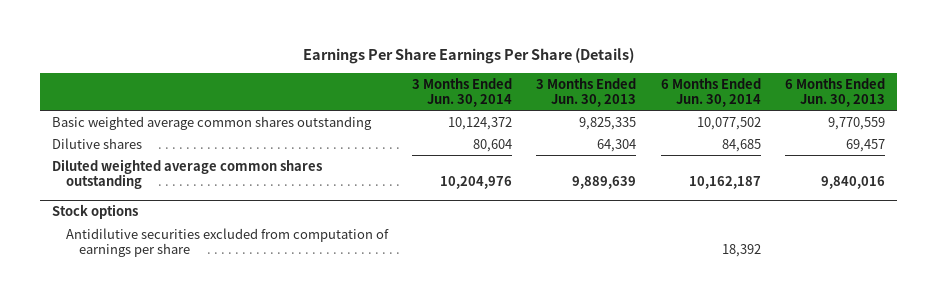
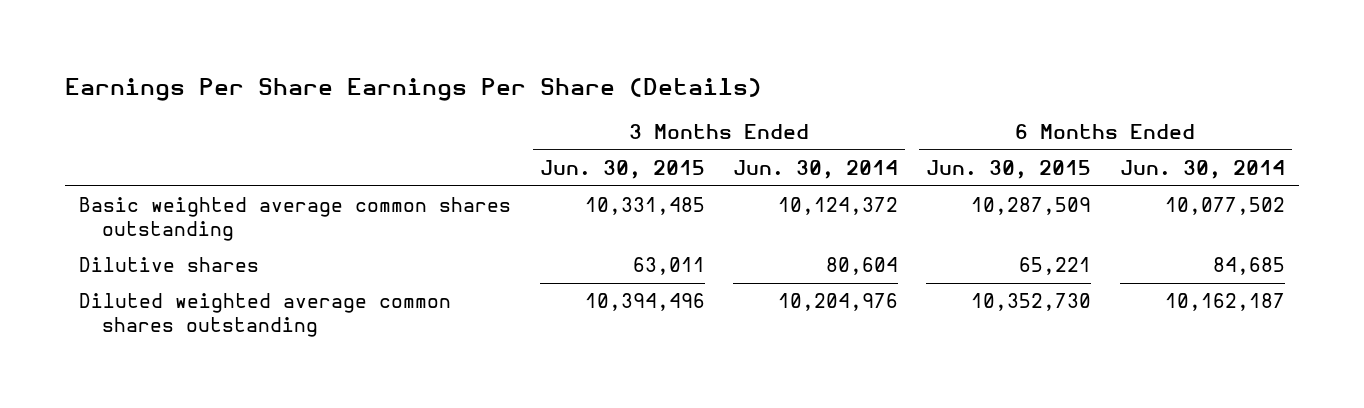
[536,77,637,107] 3 Months Ended Jun. 30, 2013 -> none
[785,77,886,107] 6 Months Ended Jun. 30, 2013 -> none
none -> [539,159,705,179] Jun. 30, 2015
none -> [926,159,1092,179] Jun. 30, 2015
[52,204,139,220] Stock options -> none
[65,227,389,258] Antidilutive securities excluded from computation of earnings per share -> none

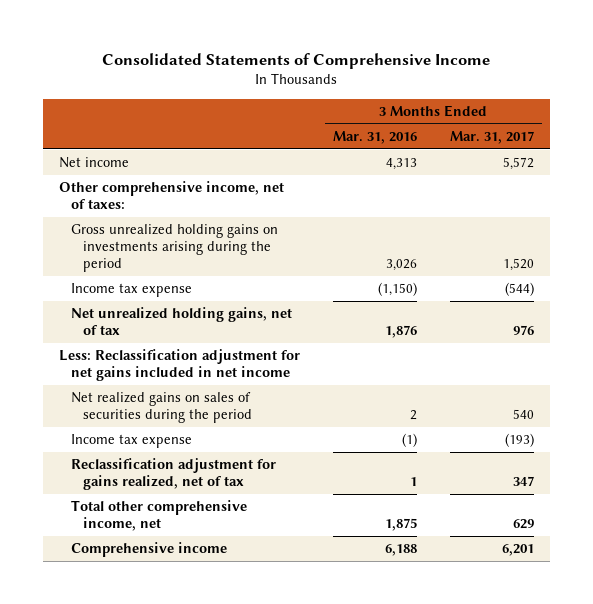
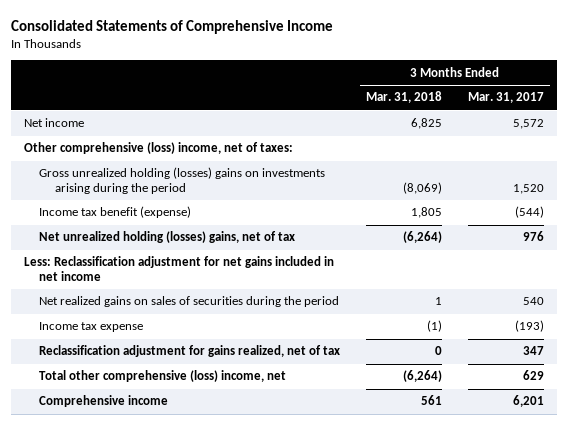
[332,130,417,144] Mar. 31, 2016 -> none
none -> [366,91,443,104] Mar. 31, 2018
[58,181,284,210] Other comprehensive income, net of taxes: -> [24,142,294,155] Other comprehensive (loss) income, net of taxes:
[70,224,278,273] Gross unrealized holding gains on investments arising during the period -> [39,167,326,195] Gross unrealized holding (losses) gains on investments arising during the period
[70,283,192,298] Income tax expense -> [39,206,192,219] Income tax benefit (expense)
[70,307,292,336] Net unrealized holding gains, net of tax -> [39,231,296,244] Net unrealized holding (losses) gains, net of tax
[70,500,247,532] Total other comprehensive income, net -> [39,370,287,383] Total other comprehensive (loss) income, net

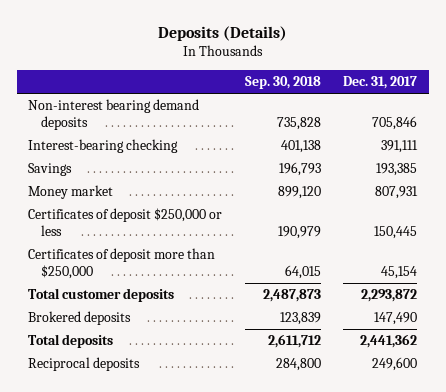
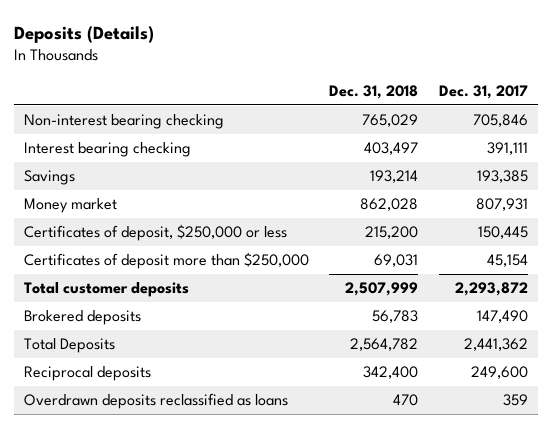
[244,75,321,89] Sep. 30, 2018 -> none
none -> [329,84,419,99] Dec. 31, 2018
[28,99,200,131] Non-interest bearing demand deposits -> [23,114,224,130] Non-interest bearing checking
[28,139,179,154] Interest-bearing checking -> [23,142,191,158] Interest bearing checking
[28,208,223,237] Certificates of deposit $250,000 or less -> [23,224,287,242] Certificates of deposit, $250,000 or less
[28,334,114,349] Total deposits -> [23,338,115,354] Total Deposits
none -> [23,393,288,410] Overdrawn deposits reclassified as loans

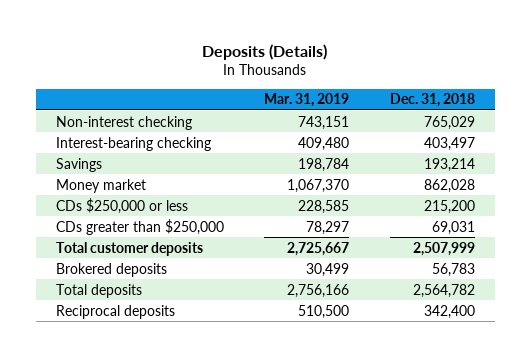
[438,84,528,99] Dec. 31, 2017 -> none
none -> [264,93,350,108] Mar. 31, 2019
[23,114,224,130] Non-interest bearing checking -> [55,115,192,130] Non-interest checking
[23,142,191,158] Interest bearing checking -> [55,136,211,151] Interest-bearing checking
[23,224,287,242] Certificates of deposit, $250,000 or less -> [55,197,188,214] CDs $250,000 or less
[23,252,309,270] Certificates of deposit more than $250,000 -> [55,218,224,235] CDs greater than $250,000
[23,338,115,354] Total Deposits -> [55,283,142,298] Total deposits
[23,393,288,410] Overdrawn deposits reclassified as loans -> none

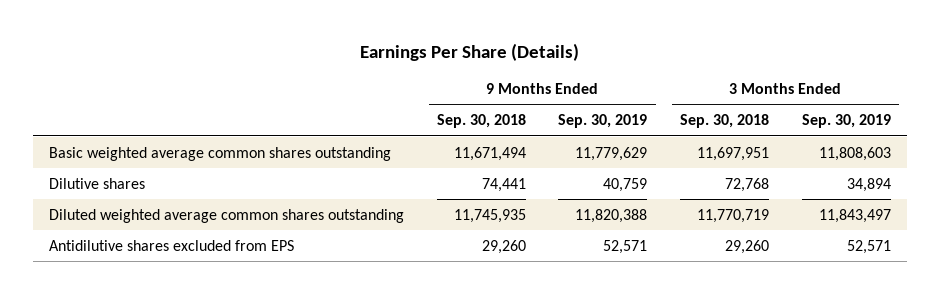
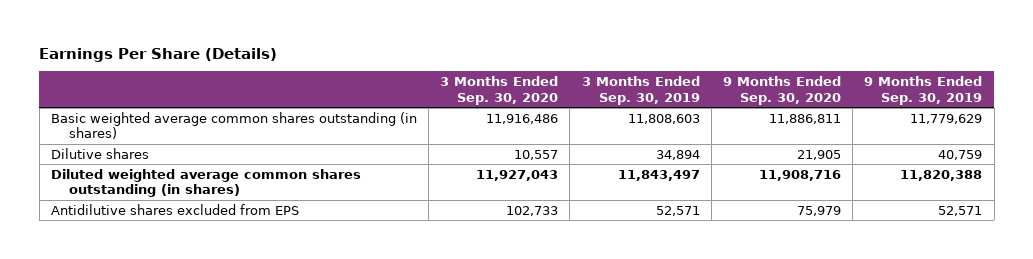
[436,114,526,129] Sep. 30, 2018 -> none
[680,114,770,129] Sep. 30, 2018 -> none
none -> [440,76,559,105] 3 Months Ended Sep. 30, 2020
none -> [722,76,841,105] 9 Months Ended Sep. 30, 2020
[49,146,392,161] Basic weighted average common shares outstanding -> [50,111,417,140] Basic weighted average common shares outstanding (in shares)
[49,208,405,223] Diluted weighted average common shares outstanding -> [50,168,361,198] Diluted weighted average common shares outstanding (in shares)

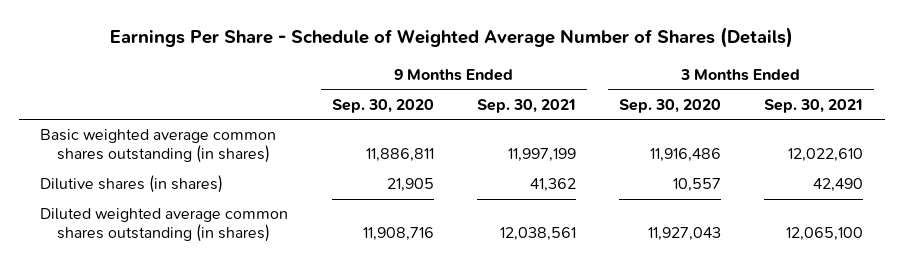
[39,47,278,62] Earnings Per Share (Details) -> [109,27,793,49] Earnings Per Share - Schedule of Weighted Average Number of Shares (Details)
[581,76,700,105] 3 Months Ended Sep. 30, 2019 -> none
[864,76,983,105] 9 Months Ended Sep. 30, 2019 -> none
none -> [476,98,576,113] Sep. 30, 2021
none -> [764,98,864,113] Sep. 30, 2021
[50,147,149,159] Dilutive shares -> [40,175,224,194] Dilutive shares (in shares)
[50,203,299,215] Antidilutive shares excluded from EPS -> none

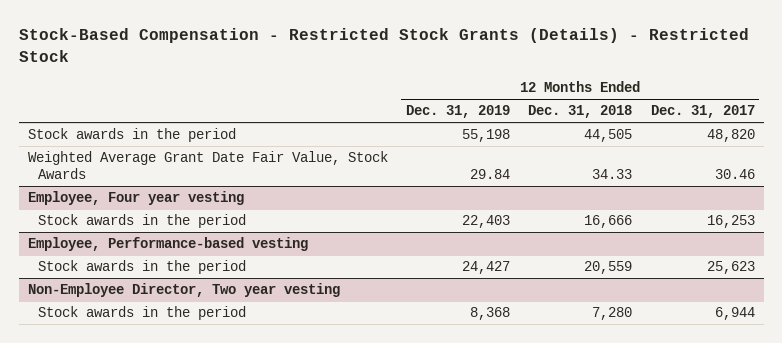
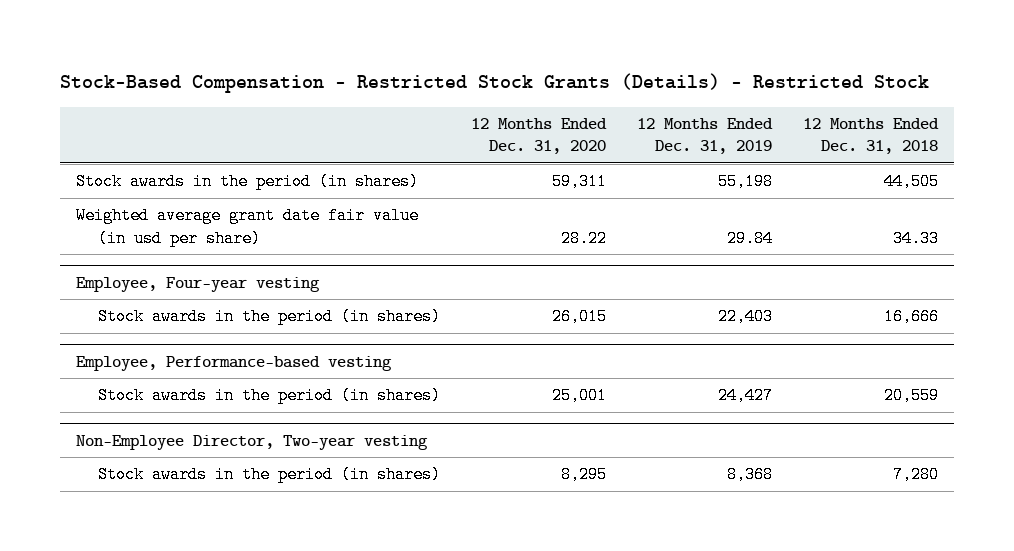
[650,105,755,119] Dec. 31, 2017 -> none
none -> [470,117,607,155] 12 Months Ended Dec. 31, 2020
[27,128,236,143] Stock awards in the period -> [76,173,420,191] Stock awards in the period (in shares)
[27,151,388,179] Weighted Average Grant Date Fair Value, Stock Awards -> [76,207,420,247] Weighted average grant date fair value (in usd per share)
[27,191,244,206] Employee, Four year vesting -> [76,276,321,292] Employee, Four-year vesting
[38,214,247,229] Stock awards in the period -> [97,308,441,326] Stock awards in the period (in shares)
[38,260,247,275] Stock awards in the period -> [97,387,441,405] Stock awards in the period (in shares)
[27,283,340,298] Non-Employee Director, Two year vesting -> [76,434,429,450] Non-Employee Director, Two-year vesting
[38,306,247,321] Stock awards in the period -> [97,466,441,484] Stock awards in the period (in shares)

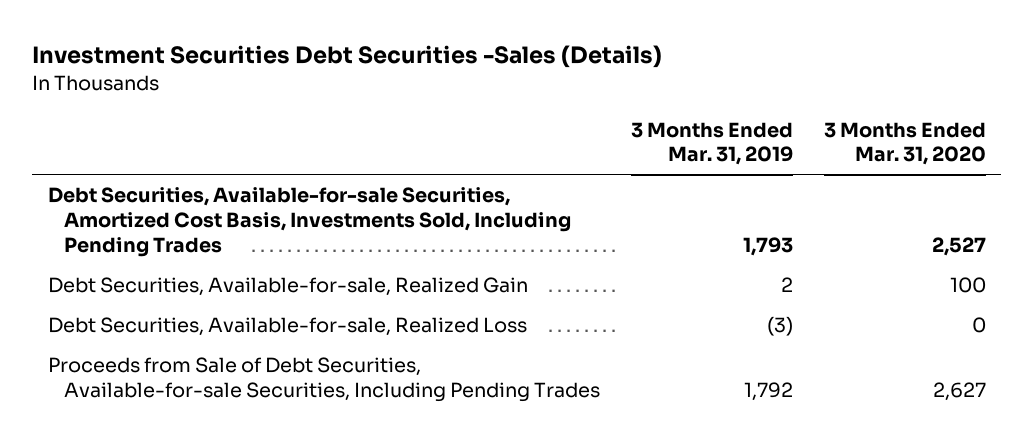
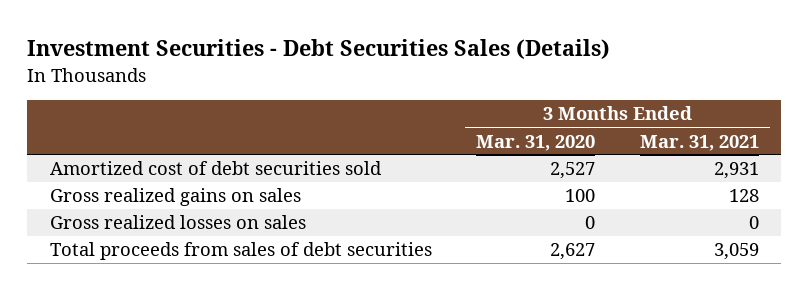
[32,44,663,68] Investment Securities Debt Securities -Sales (Details) -> [27,39,611,60] Investment Securities - Debt Securities Sales (Details)
[630,121,793,166] 3 Months Ended Mar. 31, 2019 -> none
none -> [639,134,759,151] Mar. 31, 2021
[47,187,572,257] Debt Securities, Available-for-sale Securities, Amortized Cost Basis, Investments Sold, Including Pending Trades -> [49,161,382,176] Amortized cost of debt securities sold
[47,277,528,297] Debt Securities, Available-for-sale, Realized Gain -> [49,188,301,207] Gross realized gains on sales
[47,317,527,337] Debt Securities, Available-for-sale, Realized Loss -> [49,215,306,230] Gross realized losses on sales
[47,357,601,403] Proceeds from Sale of Debt Securities, Available-for-sale Securities, Including Pending Trades -> [49,242,432,261] Total proceeds from sales of debt securities

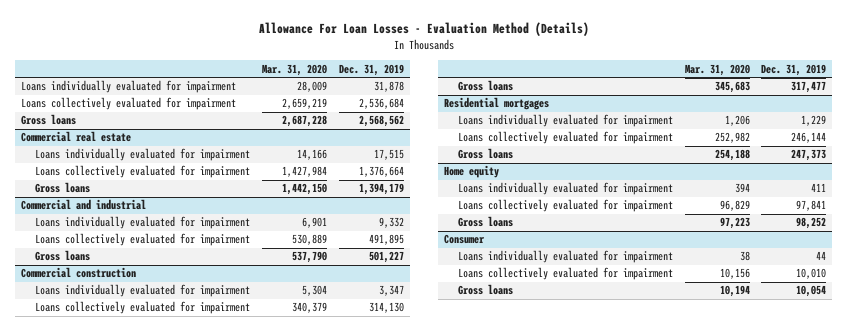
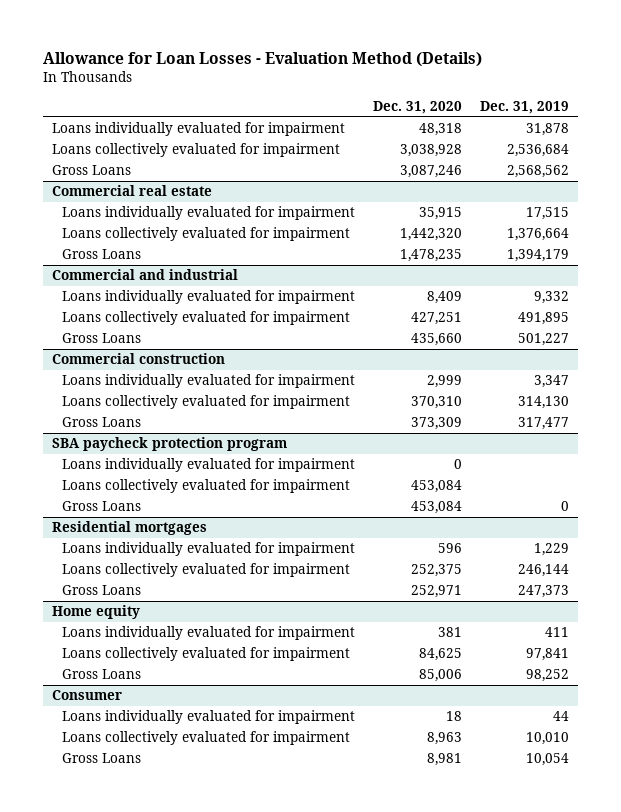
[258,22,589,37] Allowance For Loan Losses - Evaluation Method (Details) -> [43,52,483,68] Allowance for Loan Losses - Evaluation Method (Details)
[261,63,327,76] Mar. 31, 2020 -> none
none -> [372,100,462,114] Dec. 31, 2020
[21,114,77,126] Gross loans -> [52,165,132,176] Gross Loans
[35,182,91,194] Gross loans -> [62,249,142,260] Gross Loans
[35,250,91,262] Gross loans -> [62,333,142,344] Gross Loans
[458,80,514,92] Gross loans -> [62,417,142,428] Gross Loans
none -> [52,437,288,452] SBA paycheck protection program
none -> [62,458,356,473] Loans individually evaluated for impairment
none -> [62,479,351,494] Loans collectively evaluated for impairment
none -> [62,501,142,512] Gross Loans
[458,148,514,160] Gross loans -> [62,585,142,596] Gross Loans
[458,216,514,228] Gross loans -> [62,669,142,680] Gross Loans
[458,284,514,296] Gross loans -> [62,753,142,764] Gross Loans

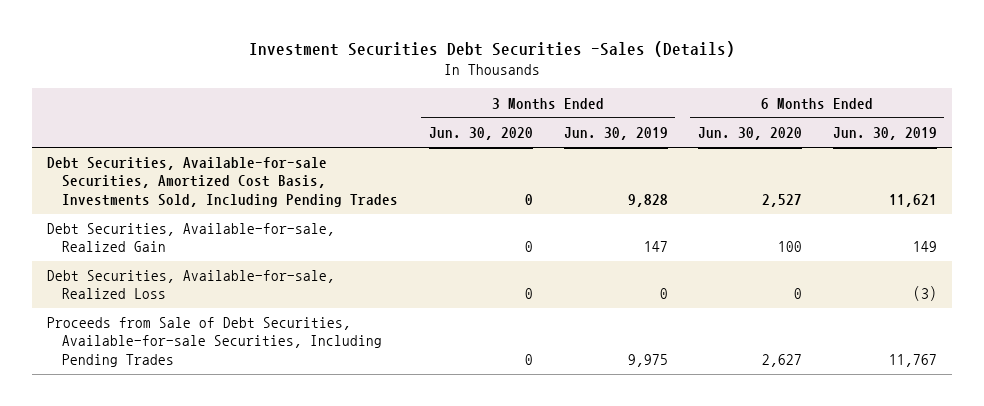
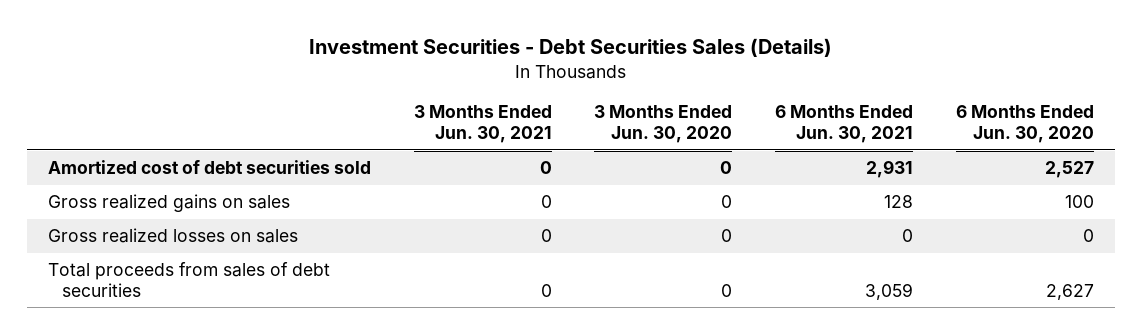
[248,41,735,58] Investment Securities Debt Securities -Sales (Details) -> [308,37,832,57] Investment Securities - Debt Securities Sales (Details)
[563,127,668,141] Jun. 30, 2019 -> none
[832,127,937,141] Jun. 30, 2019 -> none
none -> [413,105,552,144] 3 Months Ended Jun. 30, 2021
none -> [775,105,914,144] 6 Months Ended Jun. 30, 2021
[47,157,399,207] Debt Securities, Available-for-sale Securities, Amortized Cost Basis, Investments Sold, Including Pending Trades -> [48,160,372,175] Amortized cost of debt securities sold
[47,223,336,253] Debt Securities, Available-for-sale, Realized Gain -> [48,194,291,213] Gross realized gains on sales
[47,270,336,300] Debt Securities, Available-for-sale, Realized Loss -> [48,228,299,244] Gross realized losses on sales
[47,317,383,367] Proceeds from Sale of Debt Securities, Available-for-sale Securities, Including Pending Trades -> [48,262,331,298] Total proceeds from sales of debt securities

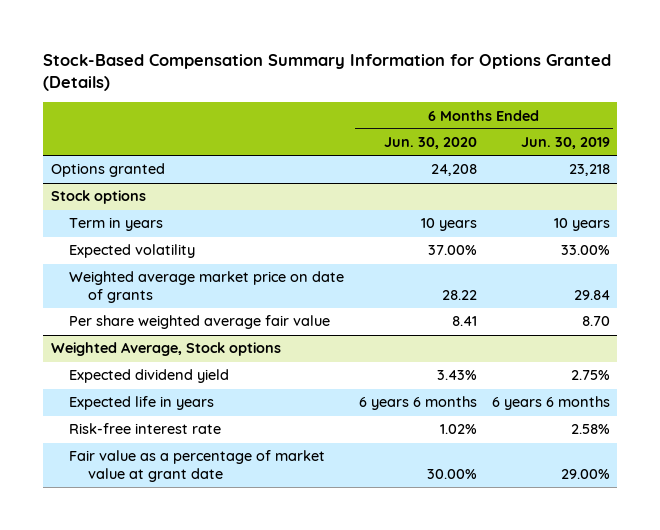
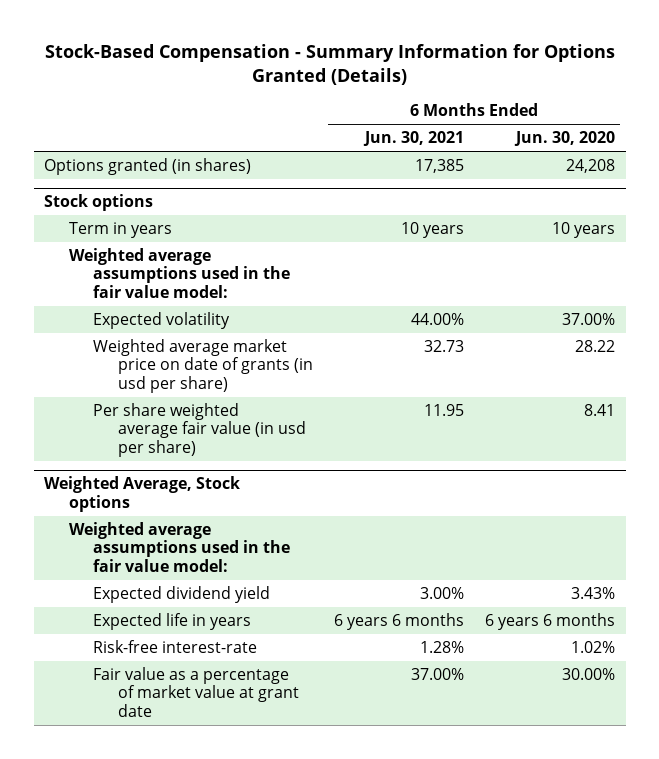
[43,53,612,91] Stock-Based Compensation Summary Information for Options Granted (Details) -> [44,43,615,85] Stock-Based Compensation - Summary Information for Options Granted (Details)
[520,137,610,150] Jun. 30, 2019 -> none
none -> [362,131,464,147] Jun. 30, 2021
[50,163,165,178] Options granted -> [44,158,252,176] Options granted (in shares)
none -> [68,248,291,298] Weighted average assumptions used in the fair value model:
[69,271,345,304] Weighted average market price on date of grants -> [93,339,313,393] Weighted average market price on date of grants (in usd per share)
[69,315,331,330] Per share weighted average fair value -> [93,403,306,457] Per share weighted average fair value (in usd per share)
none -> [68,522,291,572] Weighted average assumptions used in the fair value model:
[69,423,222,435] Risk-free interest rate -> [93,640,258,654] Risk-free interest-rate

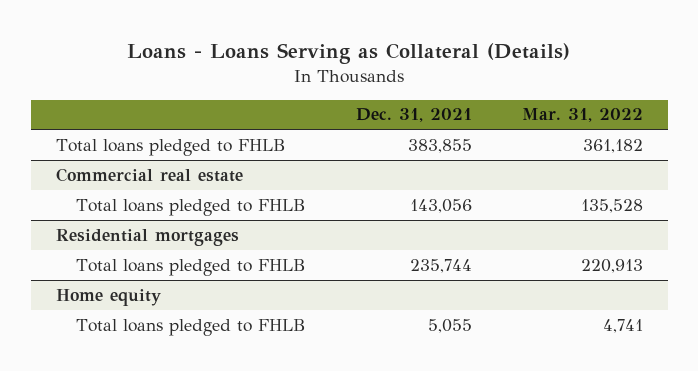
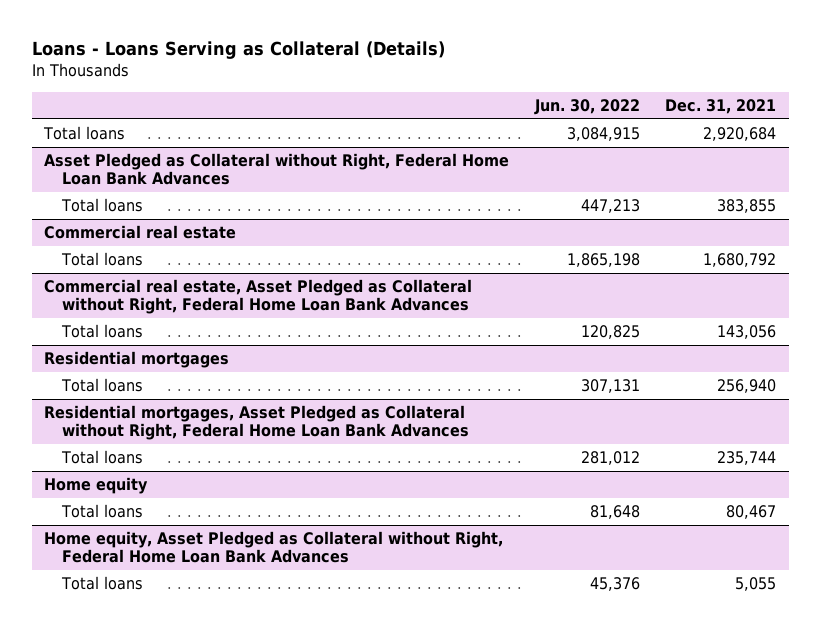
[521,108,643,123] Mar. 31, 2022 -> none
none -> [533,98,640,115] Jun. 30, 2022
none -> [43,126,126,141] Total loans
none -> [44,153,510,185] Asset Pledged as Collateral without Right, Federal Home Loan Bank Advances
[55,138,286,156] Total loans pledged to FHLB -> [61,198,144,213] Total loans
none -> [61,252,144,267] Total loans
none -> [44,279,473,314] Commercial real estate, Asset Pledged as Collateral without Right, Federal Home Loan Bank Advances
[76,198,307,216] Total loans pledged to FHLB -> [61,324,144,339] Total loans
none -> [61,378,144,393] Total loans
none -> [44,405,470,440] Residential mortgages, Asset Pledged as Collateral without Right, Federal Home Loan Bank Advances
[76,258,307,276] Total loans pledged to FHLB -> [61,450,144,465] Total loans
none -> [61,504,144,519] Total loans
none -> [44,531,504,563] Home equity, Asset Pledged as Collateral without Right, Federal Home Loan Bank Advances
[76,318,307,336] Total loans pledged to FHLB -> [61,576,144,591] Total loans

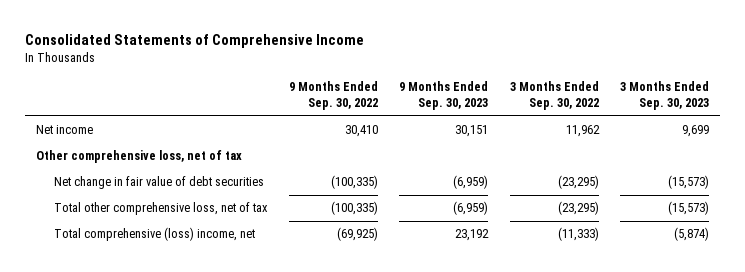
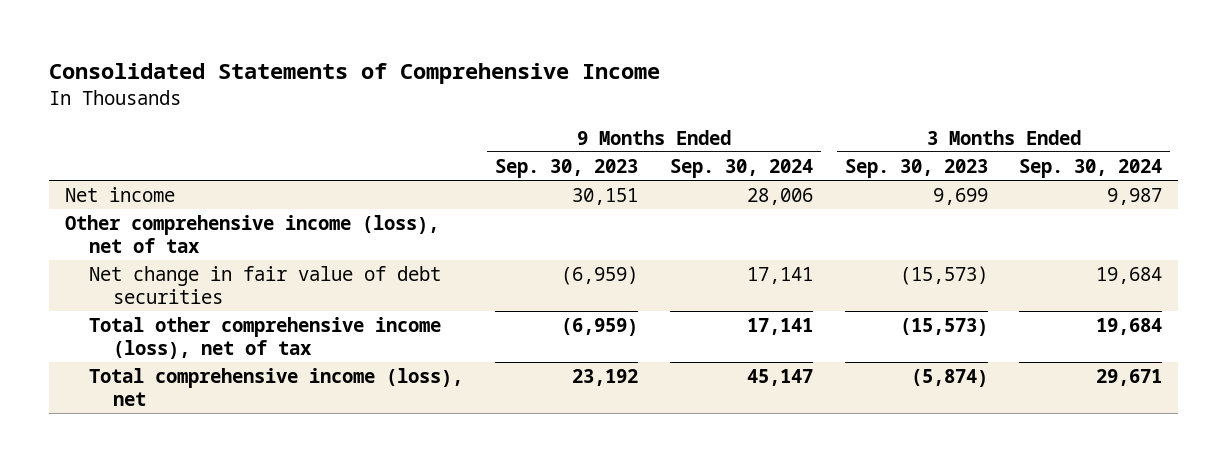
[288,81,378,111] 9 Months Ended Sep. 30, 2022 -> none
[509,81,599,111] 3 Months Ended Sep. 30, 2022 -> none
none -> [669,158,813,178] Sep. 30, 2024
none -> [1019,158,1163,178] Sep. 30, 2024
[35,150,242,164] Other comprehensive loss, net of tax -> [64,214,439,253] Other comprehensive income (loss), net of tax
[54,202,269,216] Total other comprehensive loss, net of tax -> [89,316,442,359] Total other comprehensive income (loss), net of tax
[54,227,256,242] Total comprehensive (loss) income, net -> [89,367,464,406] Total comprehensive income (loss), net

